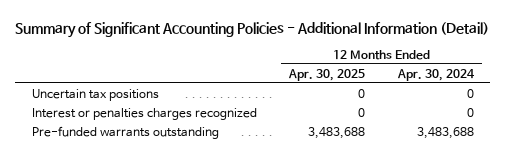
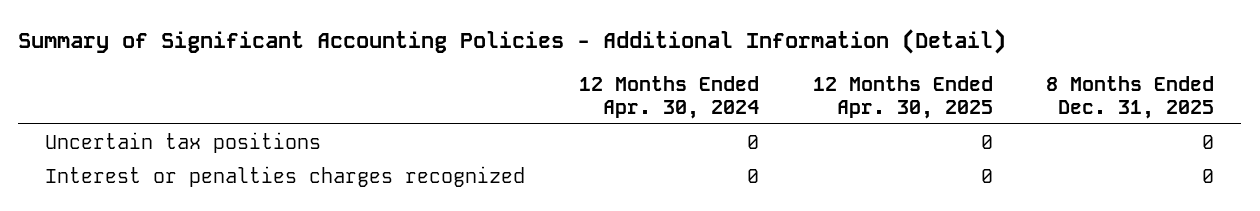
none -> [1046,76,1215,119] 8 Months Ended Dec. 31, 2025
[31,125,219,139] Pre-funded warrants outstanding -> none

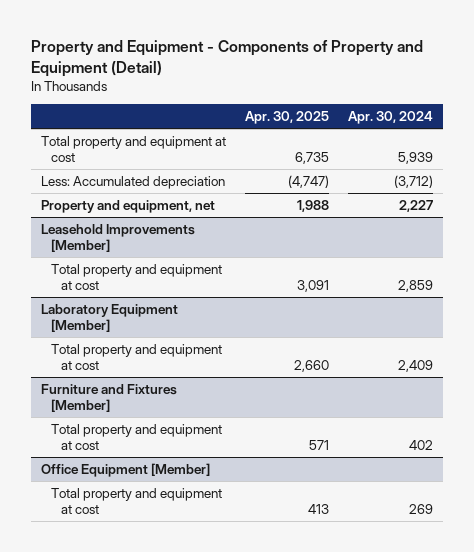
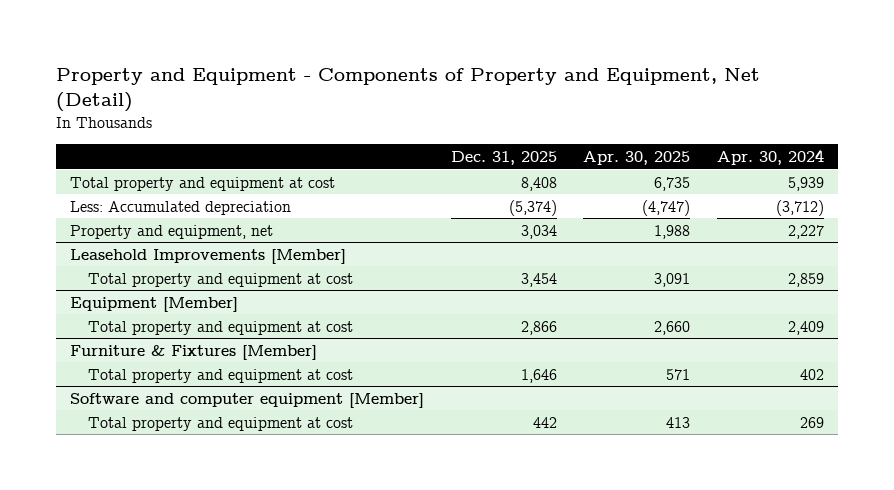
[30,39,423,77] Property and Equipment - Components of Property and Equipment (Detail) -> [56,68,761,113] Property and Equipment - Components of Property and Equipment, Net (Detail)
none -> [450,150,557,165] Dec. 31, 2025
[40,303,178,333] Laboratory Equipment [Member] -> [69,296,238,312] Equipment [Member]
[40,383,177,413] Furniture and Fixtures [Member] -> [69,344,317,360] Furniture & Fixtures [Member]
[40,462,210,477] Office Equipment [Member] -> none
none -> [69,392,424,408] Software and computer equipment [Member]

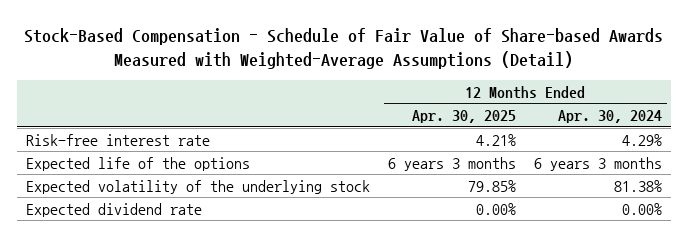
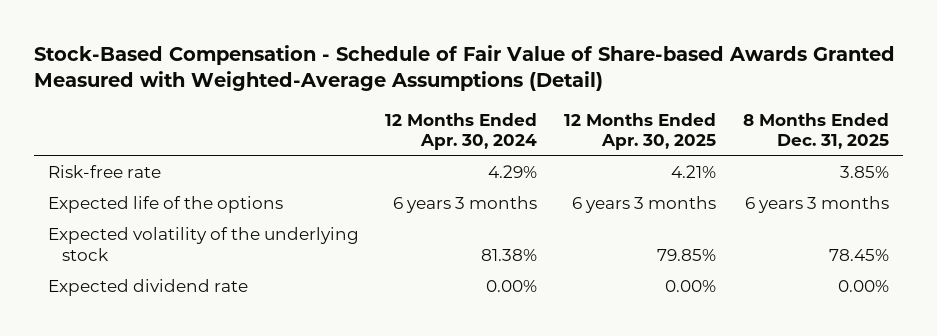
[24,28,664,69] Stock-Based Compensation - Schedule of Fair Value of Share-based Awards Measured with Weighted-Average Assumptions (Detail) -> [34,44,896,92] Stock-Based Compensation - Schedule of Fair Value of Share-based Awards Granted Measured with Weighted-Average Assumptions (Detail)
none -> [743,112,890,150] 8 Months Ended Dec. 31, 2025
[26,133,211,146] Risk-free interest rate -> [47,165,161,179] Risk-free rate

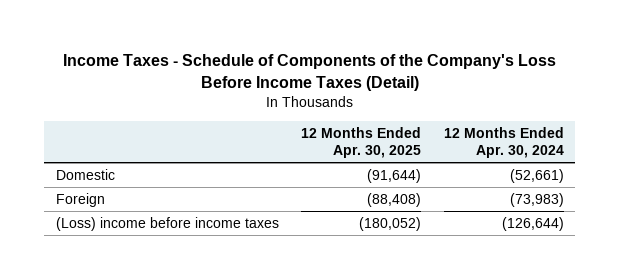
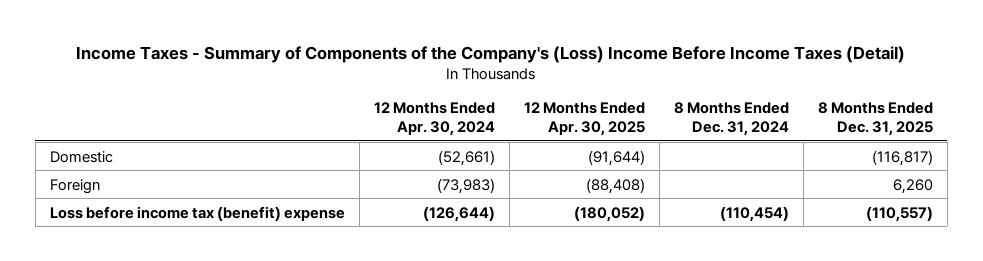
[62,54,556,92] Income Taxes - Schedule of Components of the Company's Loss Before Income Taxes (Detail) -> [76,45,906,63] Income Taxes - Summary of Components of the Company's (Loss) Income Before Income Taxes (Detail)
none -> [673,102,789,136] 8 Months Ended Dec. 31, 2024
none -> [817,102,933,136] 8 Months Ended Dec. 31, 2025
[55,216,279,231] (Loss) income before income taxes -> [49,205,345,221] Loss before income tax (benefit) expense

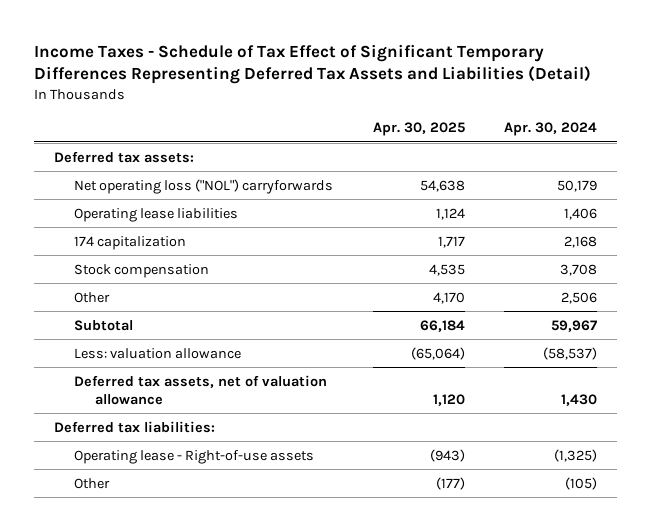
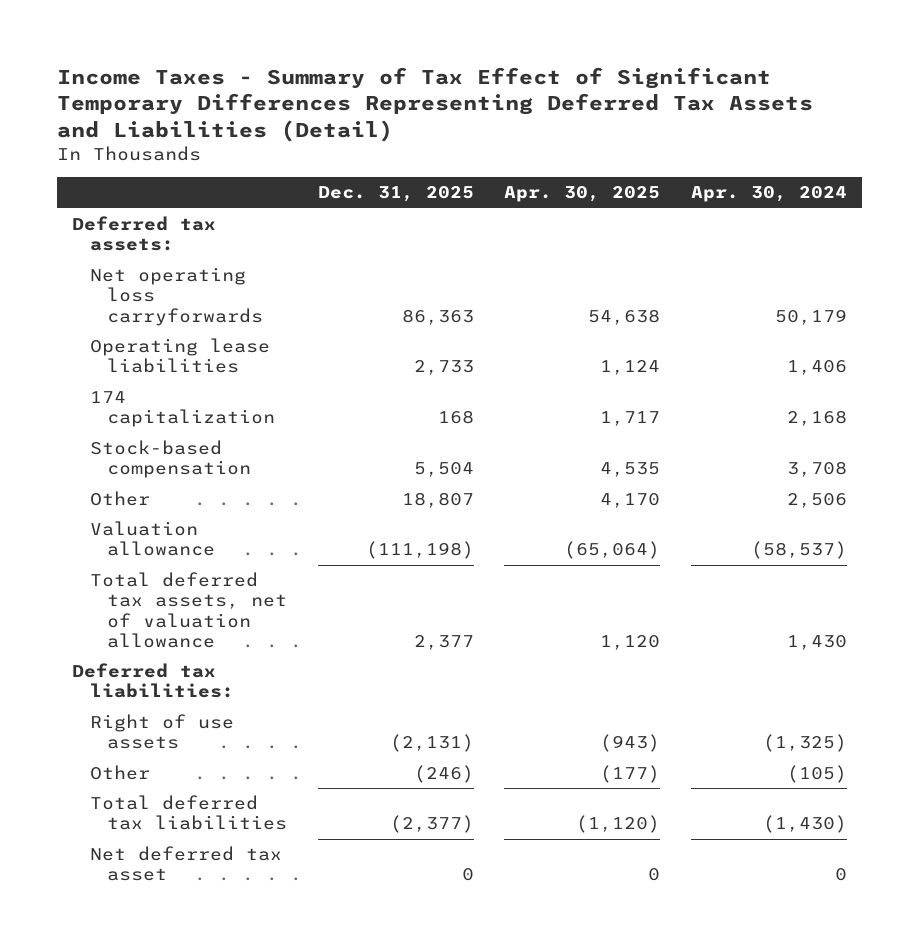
[33,43,591,85] Income Taxes - Schedule of Tax Effect of Significant Temporary Differences Representing Deferred Tax Assets and Liabilities (Detail) -> [56,66,813,142] Income Taxes - Summary of Tax Effect of Significant Temporary Differences Representing Deferred Tax Assets and Liabilities (Detail)
none -> [317,186,474,203] Dec. 31, 2025
[74,178,334,194] Net operating loss ("NOL") carryforwards -> [89,267,264,326] Net operating loss carryforwards
[74,263,210,278] Stock compensation -> [89,440,252,479] Stock-based compensation
[74,319,134,331] Subtotal -> none
[74,347,242,359] Less: valuation allowance -> [89,521,216,557] Valuation allowance
[74,374,328,405] Deferred tax assets, net of valuation allowance -> [89,572,288,649] Total deferred tax assets, net of valuation allowance
[74,449,315,464] Operating lease - Right-of-use assets -> [89,714,234,750] Right of use assets
none -> [89,795,288,831] Total deferred tax liabilities
none -> [89,846,282,882] Net deferred tax asset

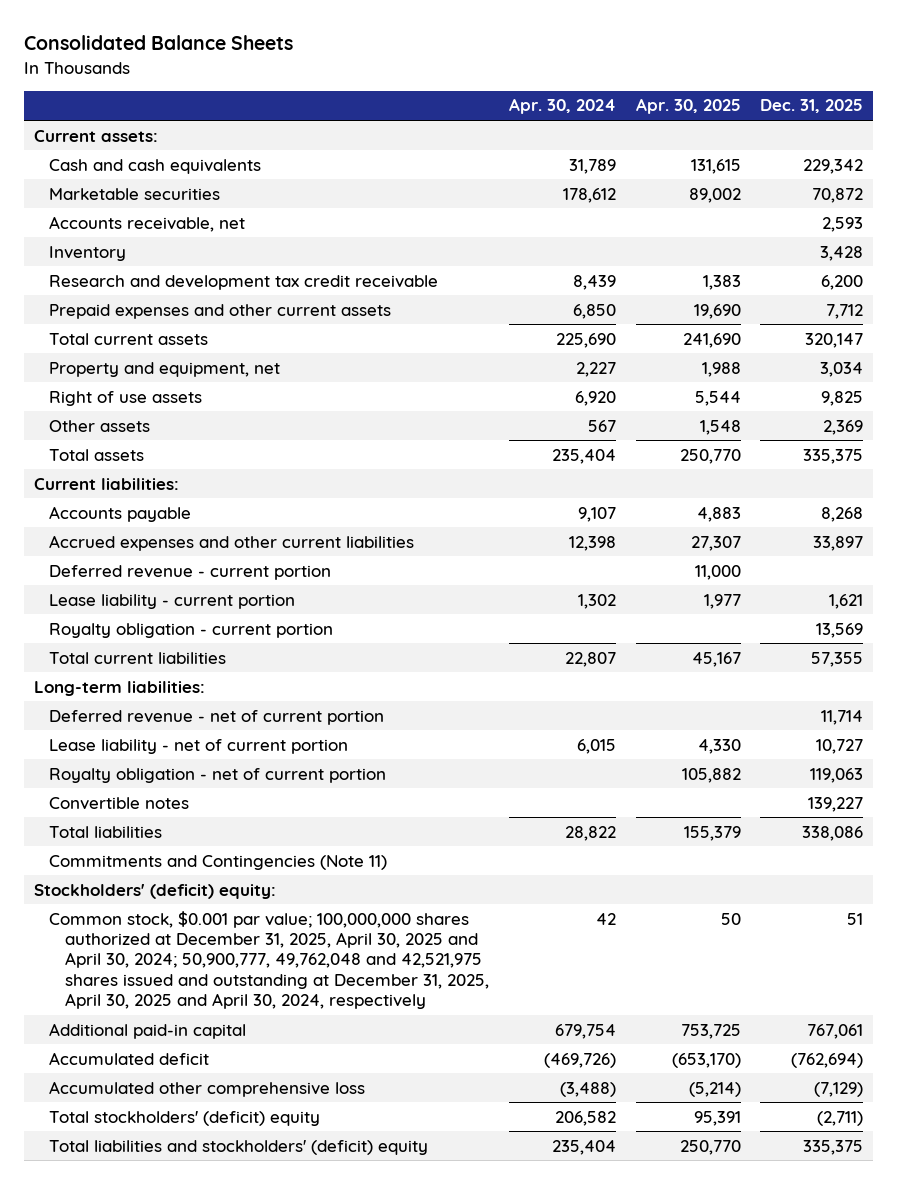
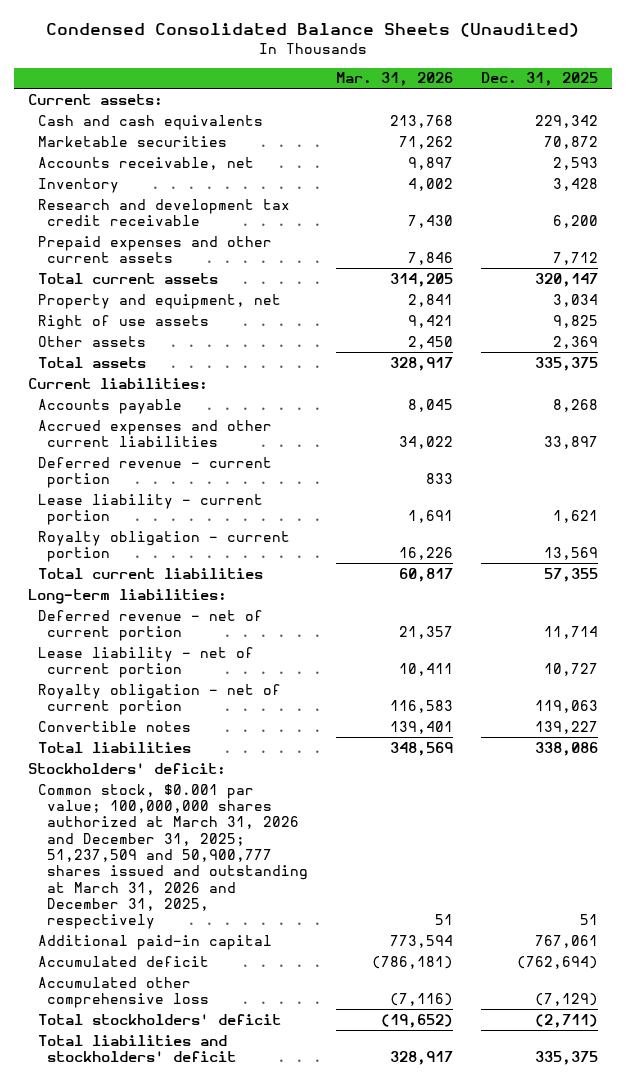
[23,35,293,51] Consolidated Balance Sheets -> [46,23,580,38] Condensed Consolidated Balance Sheets (Unaudited)
[508,98,616,115] Apr. 30, 2024 -> none
[635,98,741,115] Apr. 30, 2025 -> none
none -> [336,72,454,87] Mar. 31, 2026
[49,854,388,870] Commitments and Contingencies (Note 11) -> none
[33,883,276,899] Stockholders' (deficit) equity: -> [27,762,226,774] Stockholders' deficit:
[49,910,490,1010] Common stock, $0.001 par value; 100,000,000 shares authorized at December 31, 2025, April 30, 2025 and April 30, 2024; 50,900,777, 49,762,048 and 42,521,975 shares issued and outstanding at December 31, 2025, April 30, 2025 and April 30, 2024, respectively -> [37,783,309,930] Common stock, $0.001 par value; 100,000,000 shares authorized at March 31, 2026 and December 31, 2025; 51,237,509 and 50,900,777 shares issued and outstanding at March 31, 2026 and December 31, 2025, respectively
[49,1110,321,1126] Total stockholders' (deficit) equity -> [37,1013,281,1025] Total stockholders' deficit
[49,1139,429,1155] Total liabilities and stockholders' (deficit) equity -> [37,1034,237,1062] Total liabilities and stockholders' deficit

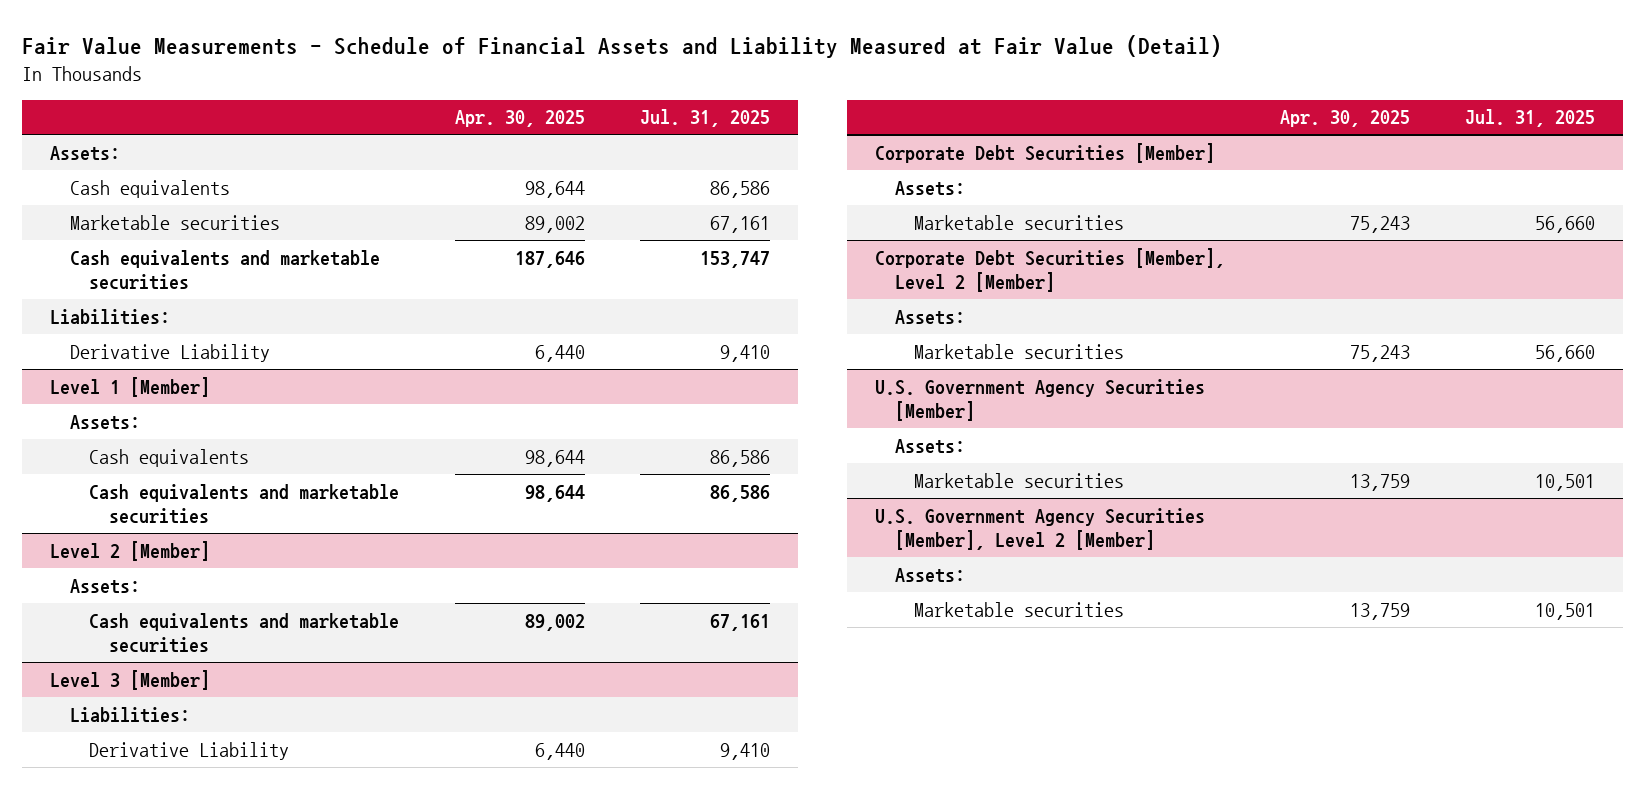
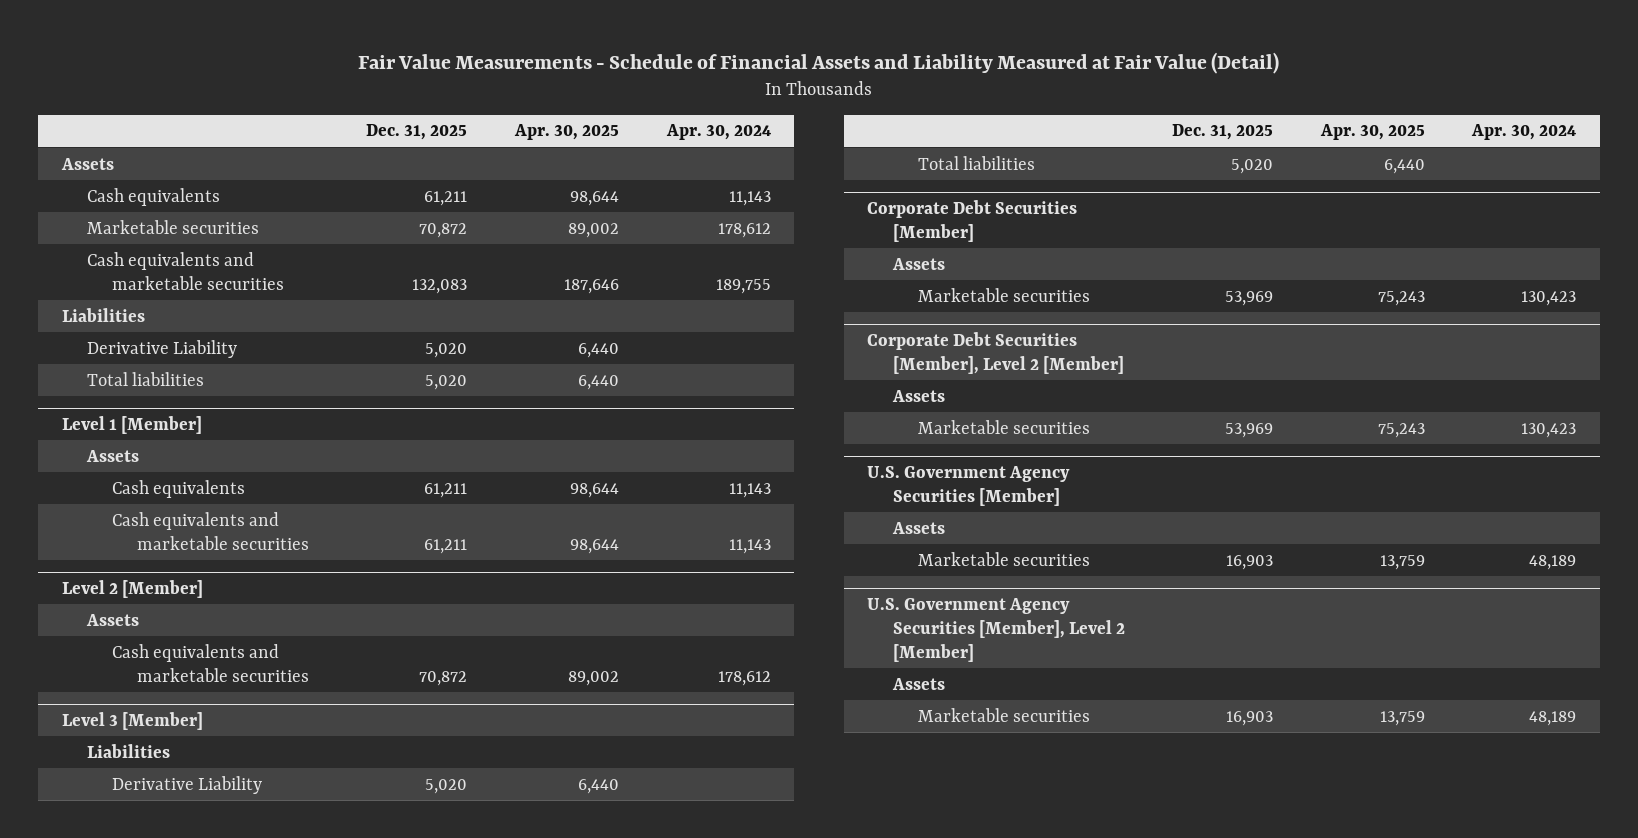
[640,109,771,128] Jul. 31, 2025 -> none
none -> [366,124,468,141] Dec. 31, 2025
none -> [665,124,771,141] Apr. 30, 2024
[49,145,120,161] Assets: -> [60,157,114,170] Assets
[49,308,170,325] Liabilities: -> [61,307,145,322] Liabilities
none -> [86,371,204,386] Total liabilities
[69,414,140,430] Assets: -> [85,449,139,462] Assets
[69,578,140,594] Assets: -> [85,613,139,626] Assets
[69,706,190,723] Liabilities: -> [86,743,170,758] Liabilities
none -> [917,155,1035,170] Total liabilities
[894,180,965,196] Assets: -> [891,257,945,270] Assets
[894,309,965,325] Assets: -> [891,389,945,402] Assets
[894,438,965,454] Assets: -> [891,521,945,534] Assets
[894,567,965,583] Assets: -> [891,677,945,690] Assets

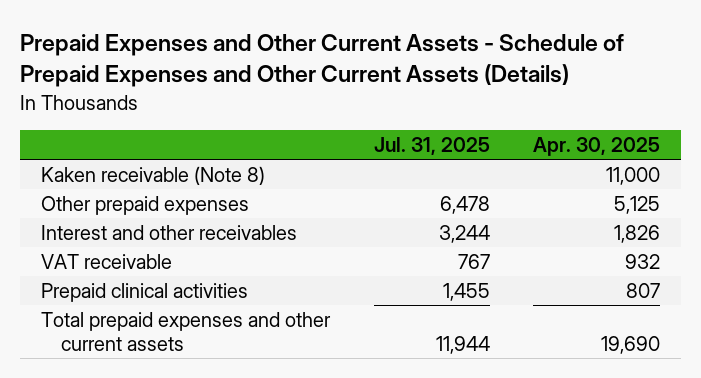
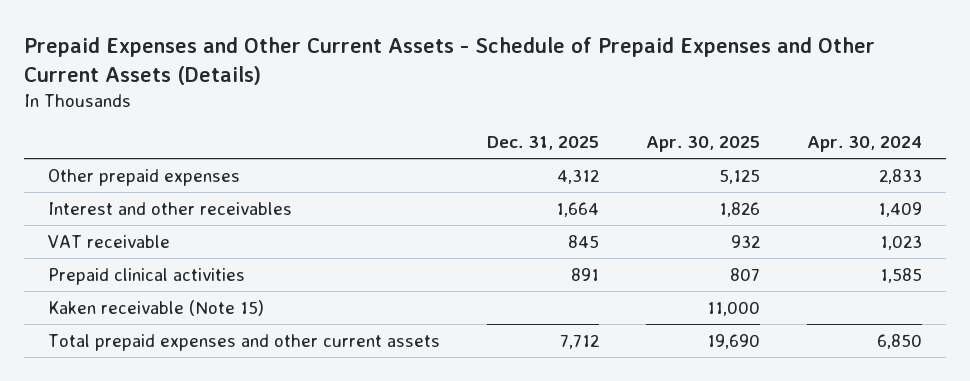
[373,136,490,155] Jul. 31, 2025 -> none
none -> [487,136,600,151] Dec. 31, 2025
none -> [807,136,923,153] Apr. 30, 2024
[41,166,266,186] Kaken receivable (Note 8) -> none
none -> [47,299,264,316] Kaken receivable (Note 15)

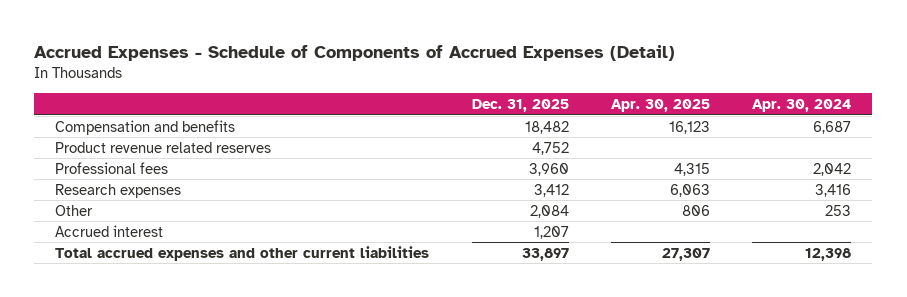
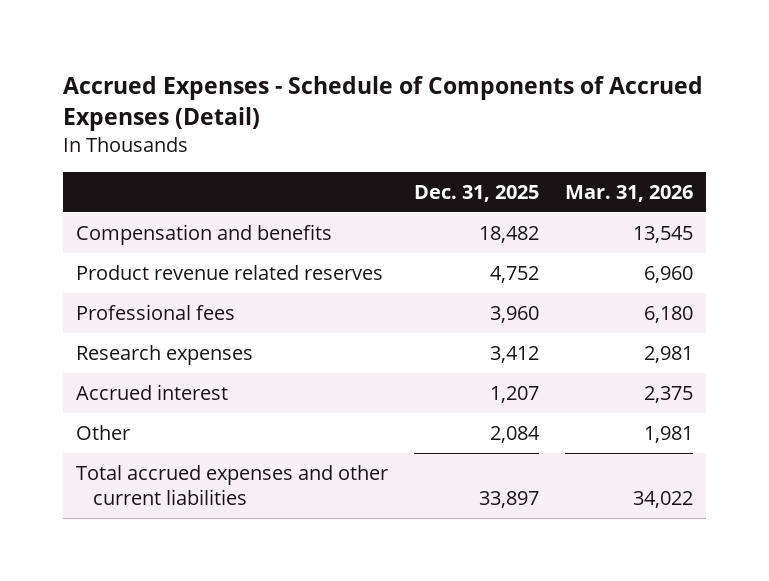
[610,99,710,113] Apr. 30, 2025 -> none
[752,99,852,113] Apr. 30, 2024 -> none
none -> [565,184,694,202] Mar. 31, 2026
[55,204,94,216] Other -> [75,425,130,441] Other

